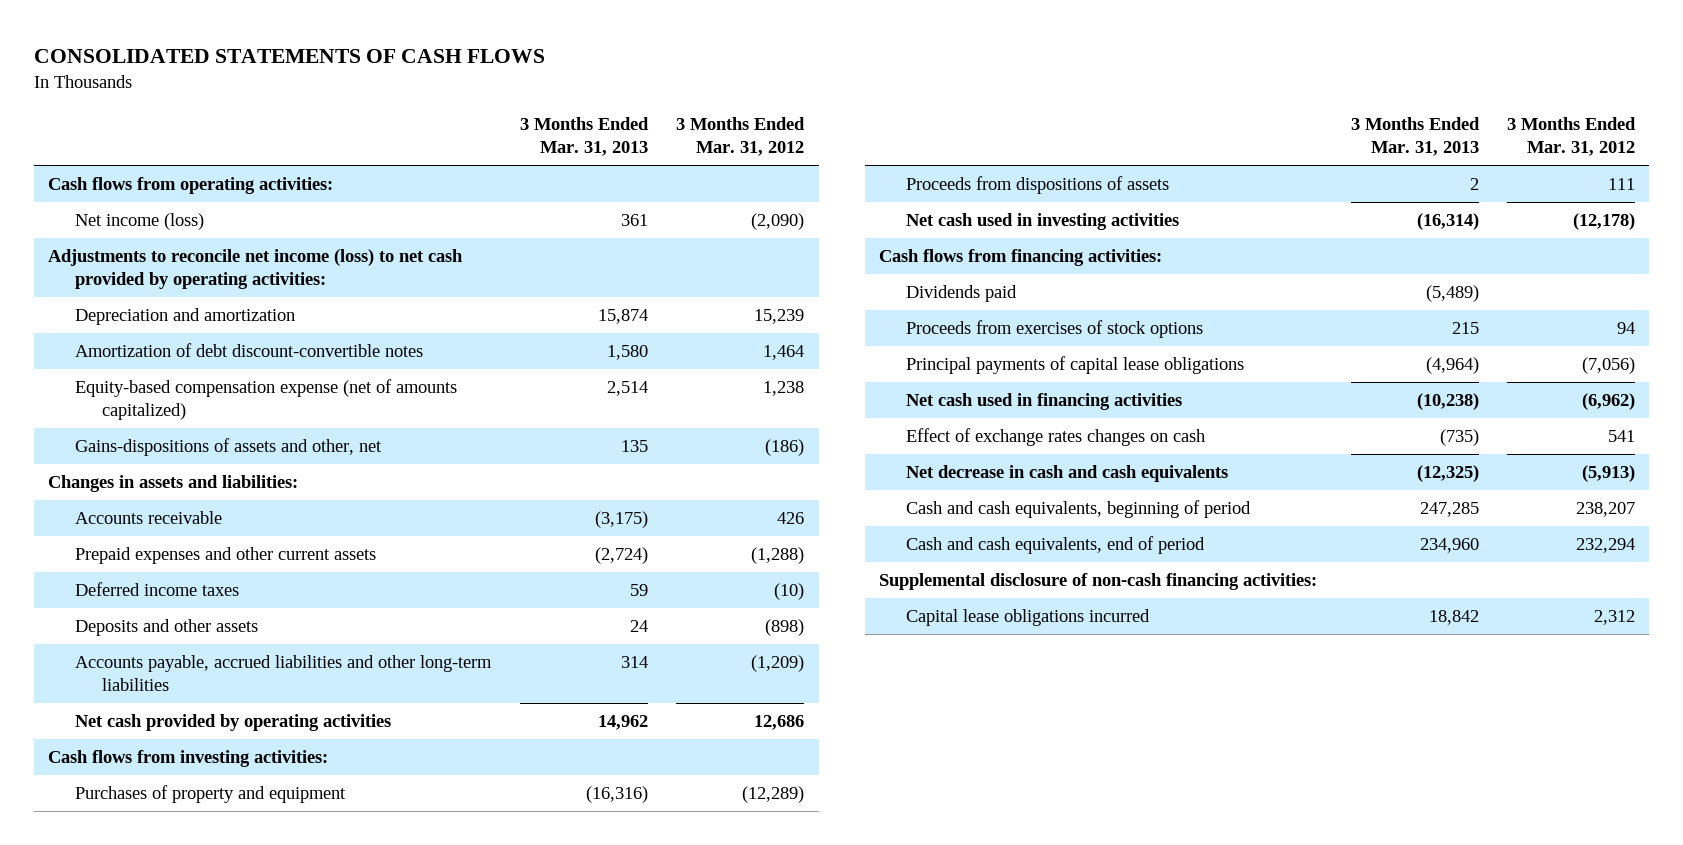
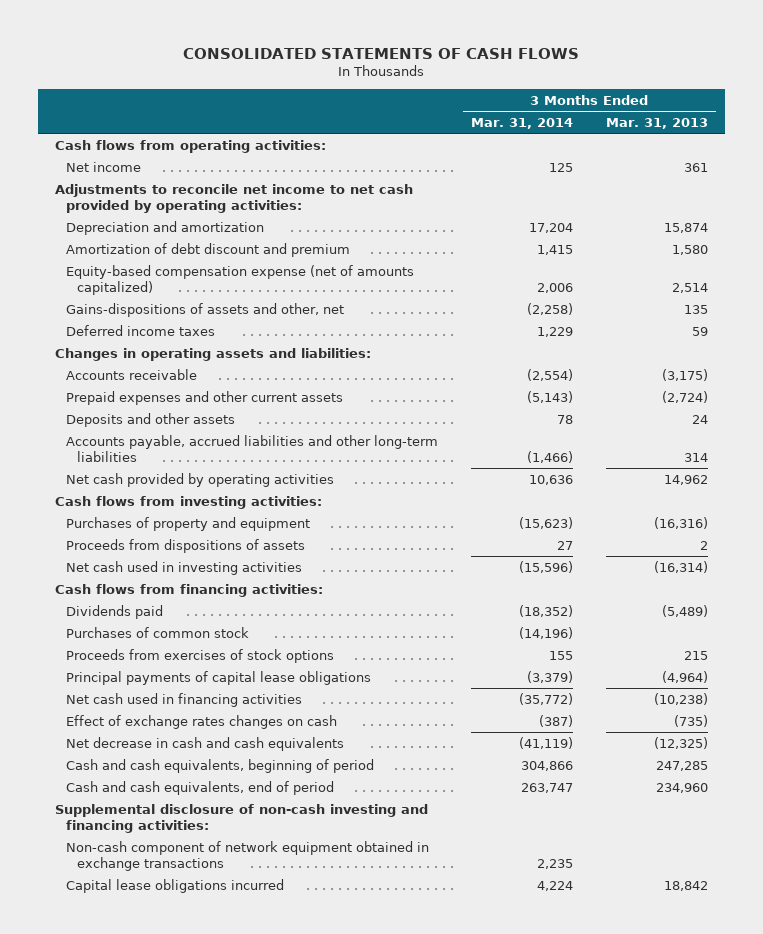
[676,117,806,157] 3 Months Ended Mar. 31, 2012 -> none
none -> [470,118,573,130] Mar. 31, 2014
[75,212,205,230] Net income (loss) -> [65,161,141,172] Net income
[48,248,464,289] Adjustments to reconcile net income (loss) to net cash provided by operating activities: -> [54,183,413,214] Adjustments to reconcile net income to net cash provided by operating activities:
[75,342,424,357] Amortization of debt discount-convertible notes -> [65,242,350,257] Amortization of debt discount and premium
[75,581,240,596] Deferred income taxes -> [65,324,215,336] Deferred income taxes
[48,474,299,492] Changes in assets and liabilities: -> [54,347,371,361] Changes in operating assets and liabilities:
none -> [65,626,249,638] Purchases of common stock
[879,572,1318,590] Supplemental disclosure of non-cash financing activities: -> [54,803,428,834] Supplemental disclosure of non-cash investing and financing activities:
none -> [65,840,429,872] Non-cash component of network equipment obtained in exchange transactions

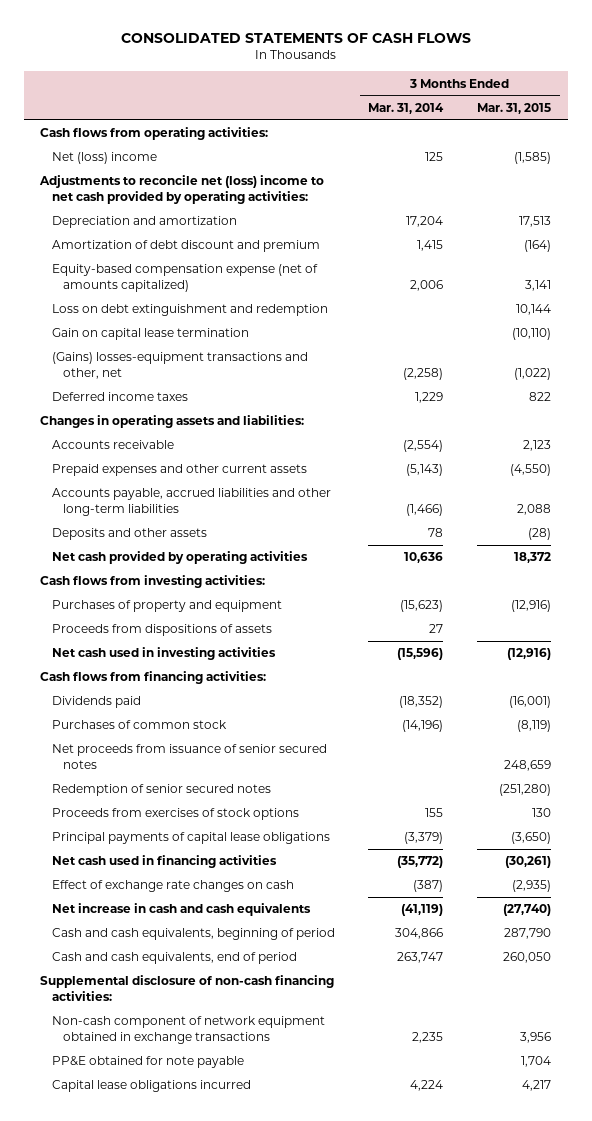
[606,118,709,130] Mar. 31, 2013 -> none
none -> [477,102,552,114] Mar. 31, 2015
[65,161,141,172] Net income -> [51,152,157,165] Net (loss) income
[54,183,413,214] Adjustments to reconcile net income to net cash provided by operating activities: -> [39,175,325,205] Adjustments to reconcile net (loss) income to net cash provided by operating activities:
none -> [51,304,328,317] Loss on debt extinguishment and redemption
none -> [51,328,249,341] Gain on capital lease termination
[65,302,344,317] Gains-dispositions of assets and other, net -> [51,352,308,380] (Gains) losses-equipment transactions and other, net
[65,412,235,427] Deposits and other assets -> [51,528,207,541] Deposits and other assets
none -> [51,744,327,770] Net proceeds from issuance of senior secured notes
none -> [51,784,271,797] Redemption of senior secured notes
[65,714,337,729] Effect of exchange rates changes on cash -> [51,880,294,893] Effect of exchange rate changes on cash
[65,736,344,751] Net decrease in cash and cash equivalents -> [51,903,311,917] Net increase in cash and cash equivalents
[54,803,428,834] Supplemental disclosure of non-cash investing and financing activities: -> [40,975,335,1002] Supplemental disclosure of non-cash financing activities:
none -> [51,1056,244,1069] PP&E obtained for note payable

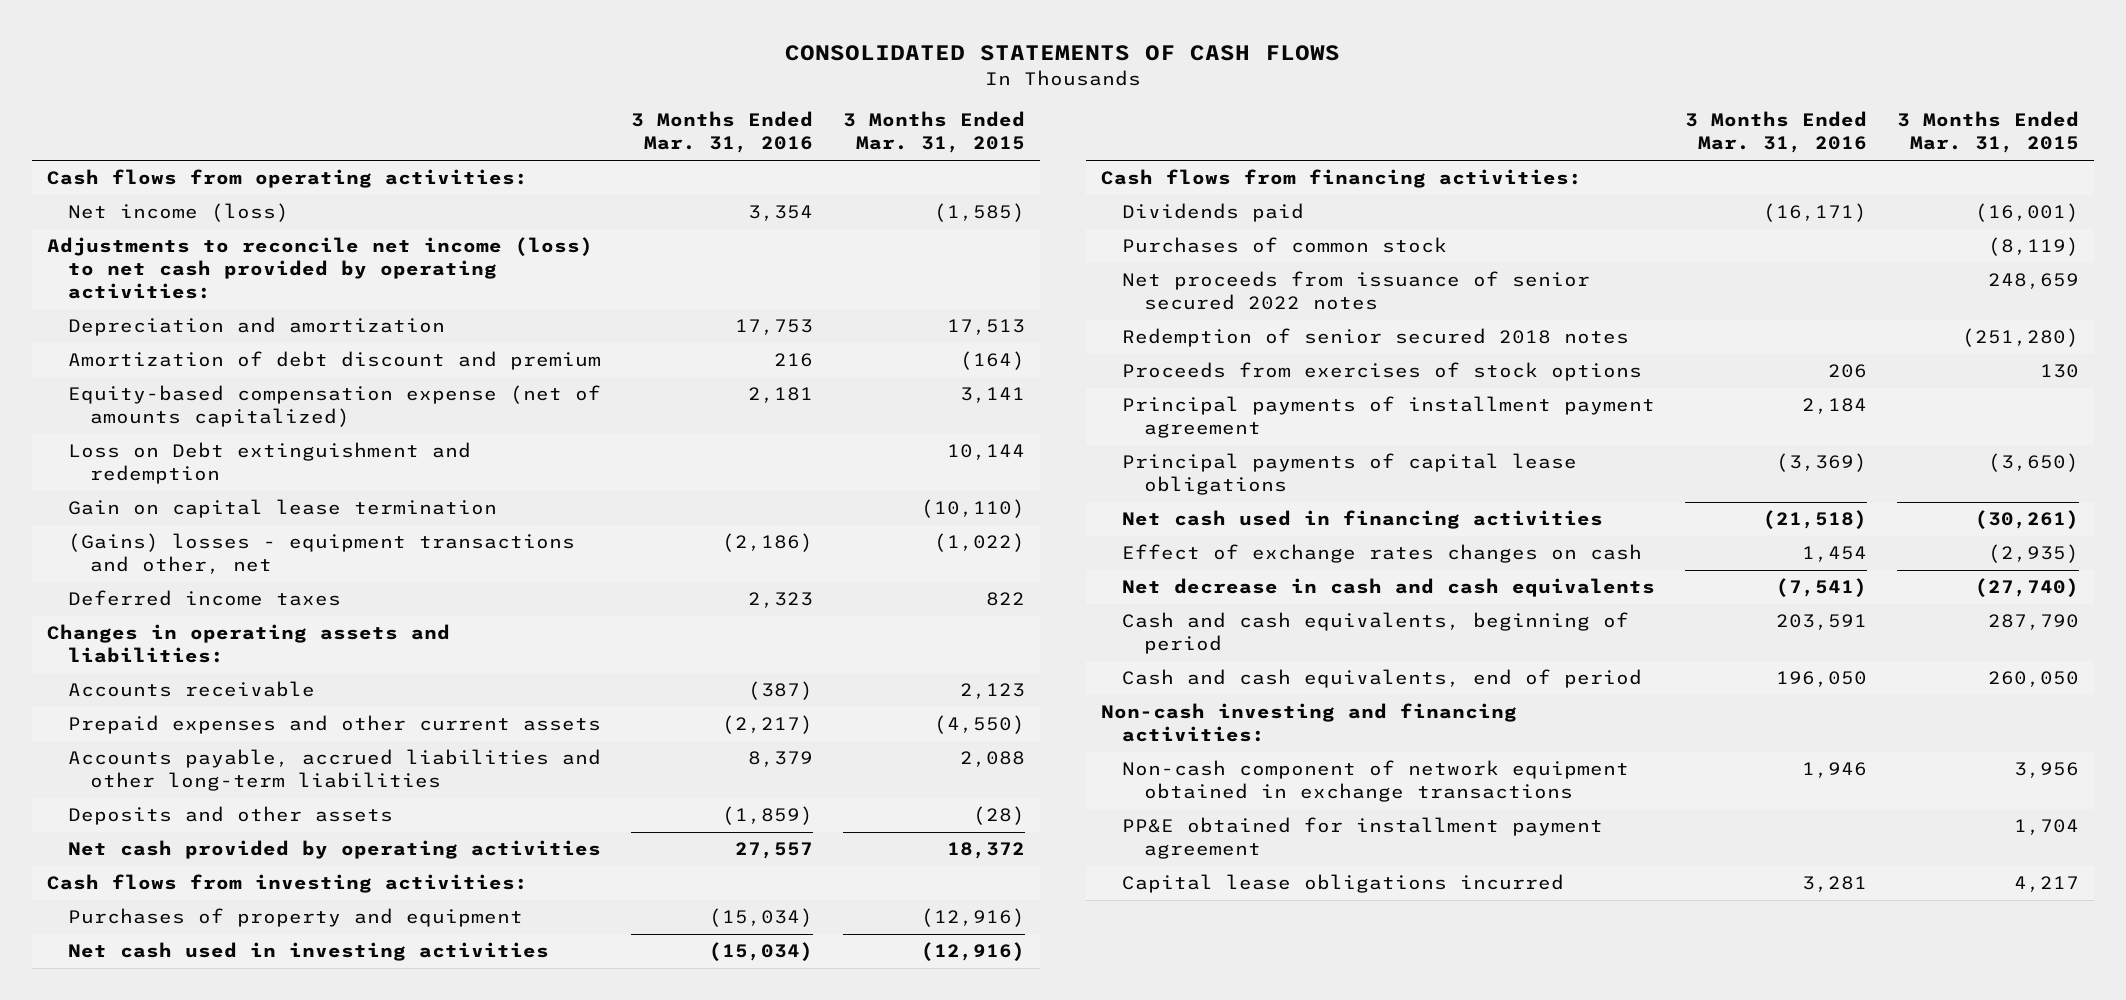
[368,102,445,114] Mar. 31, 2014 -> none
none -> [631,111,814,154] 3 Months Ended Mar. 31, 2016
[51,152,157,165] Net (loss) income -> [68,203,290,223] Net income (loss)
[39,175,325,205] Adjustments to reconcile net (loss) income to net cash provided by operating activities: -> [47,237,594,300] Adjustments to reconcile net income (loss) to net cash provided by operating activities:
[51,304,328,317] Loss on debt extinguishment and redemption -> [68,442,472,485] Loss on Debt extinguishment and redemption
[51,352,308,380] (Gains) losses-equipment transactions and other, net -> [68,533,576,575] (Gains) losses - equipment transactions and other, net
[51,624,272,637] Proceeds from dispositions of assets -> none
[51,744,327,770] Net proceeds from issuance of senior secured notes -> [1122,271,1591,311] Net proceeds from issuance of senior secured 2022 notes
[51,784,271,797] Redemption of senior secured notes -> [1122,328,1630,348] Redemption of senior secured 2018 notes
none -> [1122,396,1656,439] Principal payments of installment payment agreement
[51,880,294,893] Effect of exchange rate changes on cash -> [1122,544,1643,564] Effect of exchange rates changes on cash
[51,903,311,917] Net increase in cash and cash equivalents -> [1122,578,1656,598] Net decrease in cash and cash equivalents
[40,975,335,1002] Supplemental disclosure of non-cash financing activities: -> [1101,703,1518,743] Non-cash investing and financing activities:
[51,1056,244,1069] PP&E obtained for note payable -> [1122,817,1604,860] PP&E obtained for installment payment agreement

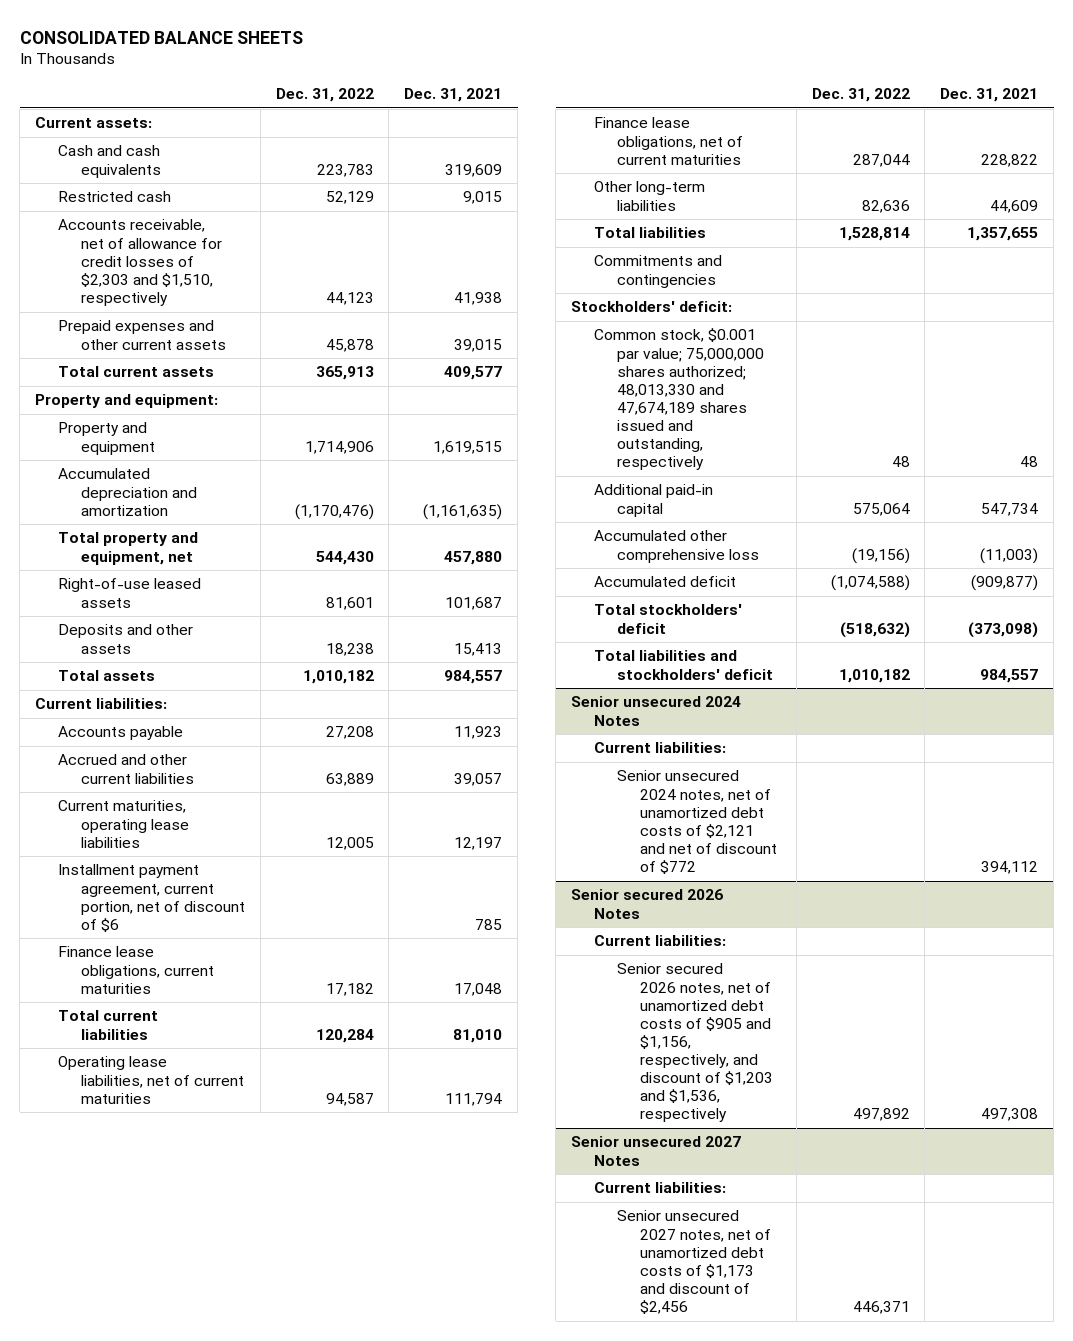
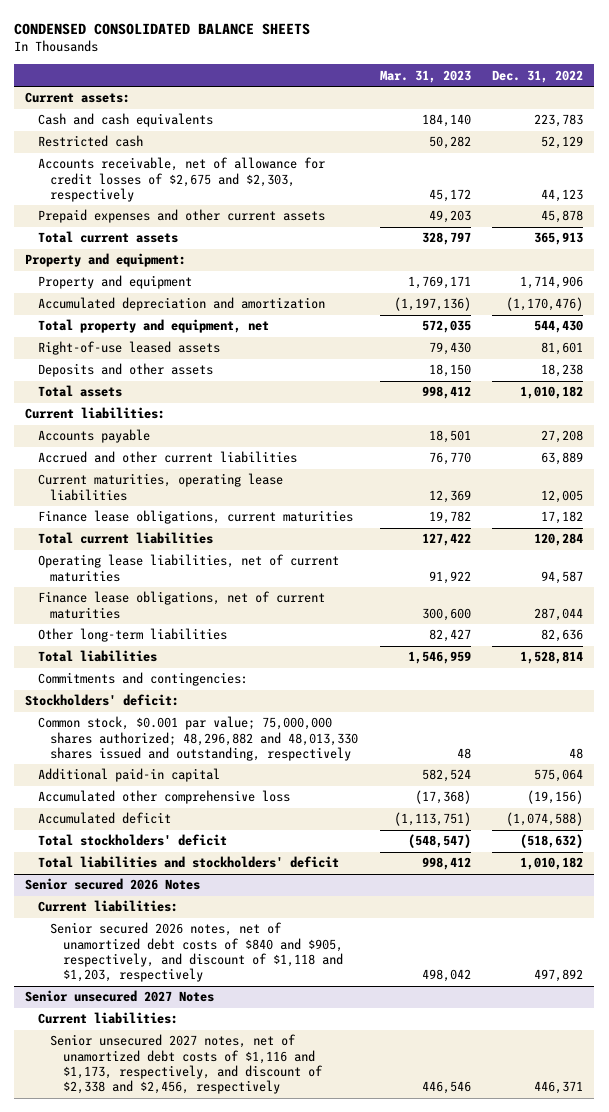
[19,30,303,44] CONSOLIDATED BALANCE SHEETS -> [14,23,311,36] CONDENSED CONSOLIDATED BALANCE SHEETS
[404,88,503,103] Dec. 31, 2021 -> none
none -> [379,69,471,83] Mar. 31, 2023
[58,219,222,306] Accounts receivable, net of allowance for credit losses of $2,303 and $1,510, respectively -> [37,157,325,202] Accounts receivable, net of allowance for credit losses of $2,675 and $2,303, respectively
[58,864,245,932] Installment payment agreement, current portion, net of discount of $6 -> none
[594,255,723,288] Commitments and contingencies -> [37,672,248,687] Commitments and contingencies:
[594,328,764,471] Common stock, $0.001 par value; 75,000,000 shares authorized; 48,013,330 and 47,674,189 shares issued and outstanding, respectively -> [37,716,359,761] Common stock, $0.001 par value; 75,000,000 shares authorized; 48,296,882 and 48,013,330 shares issued and outstanding, respectively
[571,696,742,726] Senior unsecured 2024 Notes -> none
[594,742,727,754] Current liabilities: -> none
[616,770,777,875] Senior unsecured 2024 notes, net of unamortized debt costs of $2,121 and net of discount of $772 -> none
[616,963,773,1123] Senior secured 2026 notes, net of unamortized debt costs of $905 and $1,156, respectively, and discount of $1,203 and $1,536, respectively -> [50,922,343,983] Senior secured 2026 notes, net of unamortized debt costs of $840 and $905, respectively, and discount of $1,118 and $1,203, respectively
[616,1210,771,1315] Senior unsecured 2027 notes, net of unamortized debt costs of $1,173 and discount of $2,456 -> [50,1034,323,1095] Senior unsecured 2027 notes, net of unamortized debt costs of $1,116 and $1,173, respectively, and discount of $2,338 and $2,456, respectively

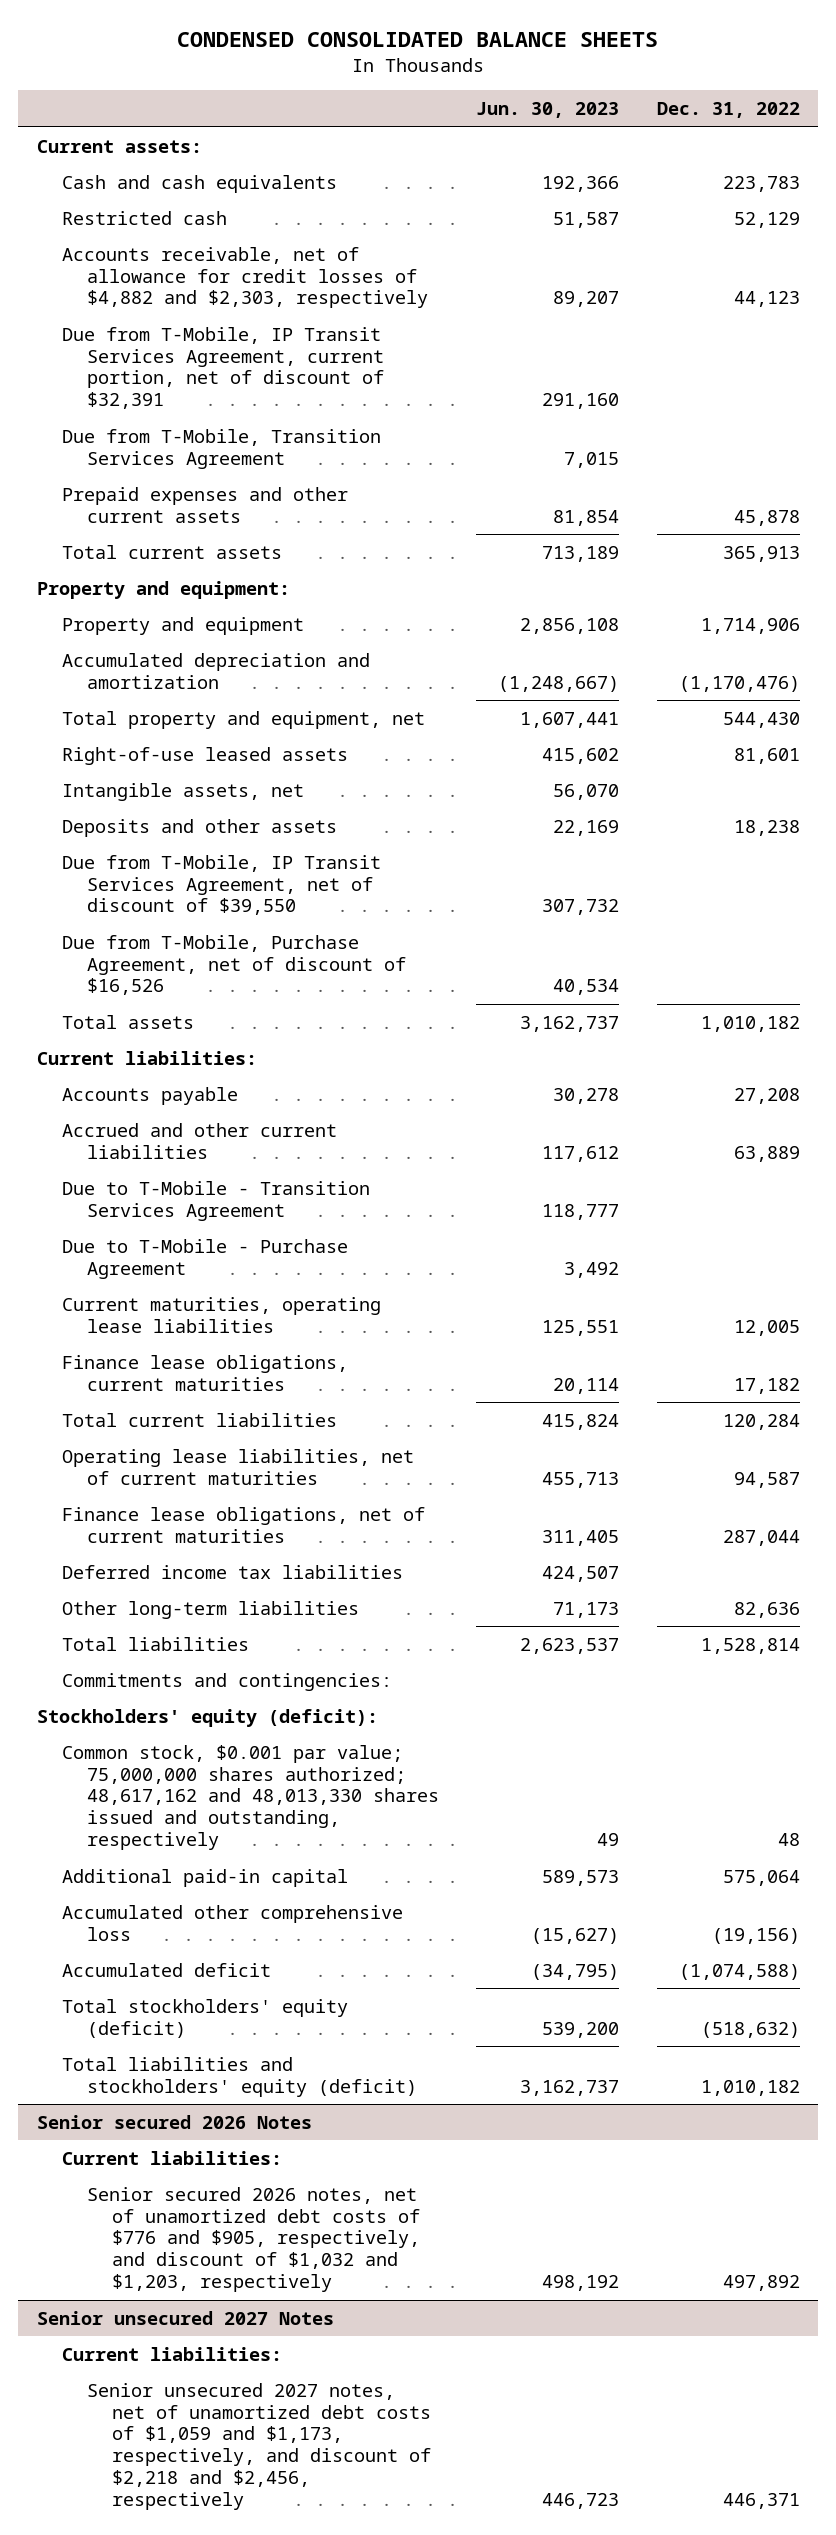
[379,69,471,83] Mar. 31, 2023 -> none
none -> [476,102,620,119] Jun. 30, 2023
[37,157,325,202] Accounts receivable, net of allowance for credit losses of $2,675 and $2,303, respectively -> [61,246,428,309] Accounts receivable, net of allowance for credit losses of $4,882 and $2,303, respectively
none -> [61,326,384,410] Due from T-Mobile, IP Transit Services Agreement, current portion, net of discount of $32,391
none -> [61,428,381,469] Due from T-Mobile, Transition Services Agreement
none -> [61,782,304,801] Intangible assets, net
none -> [61,854,381,916] Due from T-Mobile, IP Transit Services Agreement, net of discount of $39,550
none -> [61,934,406,996] Due from T-Mobile, Purchase Agreement, net of discount of $16,526
none -> [61,1180,370,1221] Due to T-Mobile - Transition Services Agreement
none -> [61,1238,348,1279] Due to T-Mobile - Purchase Agreement
none -> [61,1564,403,1579] Deferred income tax liabilities
[25,694,180,707] Stockholders' deficit: -> [36,1708,378,1727] Stockholders' equity (deficit):
[37,716,359,761] Common stock, $0.001 par value; 75,000,000 shares authorized; 48,296,882 and 48,013,330 shares issued and outstanding, respectively -> [61,1744,439,1851] Common stock, $0.001 par value; 75,000,000 shares authorized; 48,617,162 and 48,013,330 shares issued and outstanding, respectively
[37,834,227,847] Total stockholders' deficit -> [61,1998,348,2038] Total stockholders' equity (deficit)
[37,856,339,869] Total liabilities and stockholders' deficit -> [61,2056,417,2097] Total liabilities and stockholders' equity (deficit)
[50,922,343,983] Senior secured 2026 notes, net of unamortized debt costs of $840 and $905, respectively, and discount of $1,118 and $1,203, respectively -> [86,2186,420,2293] Senior secured 2026 notes, net of unamortized debt costs of $776 and $905, respectively, and discount of $1,032 and $1,203, respectively
[50,1034,323,1095] Senior unsecured 2027 notes, net of unamortized debt costs of $1,116 and $1,173, respectively, and discount of $2,338 and $2,456, respectively -> [86,2382,431,2510] Senior unsecured 2027 notes, net of unamortized debt costs of $1,059 and $1,173, respectively, and discount of $2,218 and $2,456, respectively

